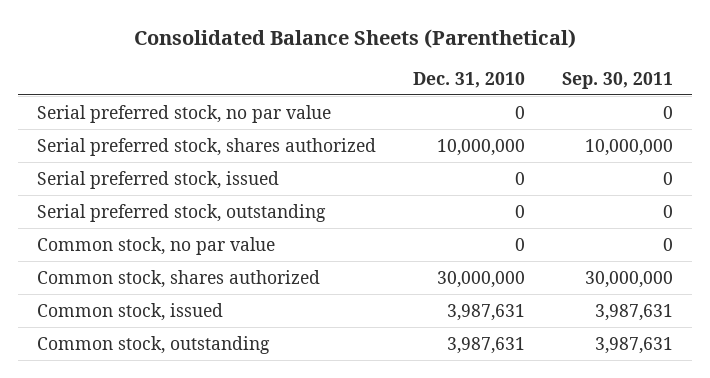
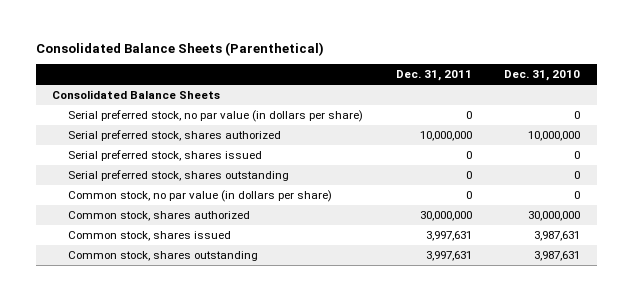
[561,71,673,89] Sep. 30, 2011 -> none
none -> [395,70,472,82] Dec. 31, 2011
none -> [51,89,220,99] Consolidated Balance Sheets
[36,104,331,123] Serial preferred stock, no par value -> [67,109,363,122] Serial preferred stock, no par value (in dollars per share)
[36,170,279,189] Serial preferred stock, issued -> [67,149,262,161] Serial preferred stock, shares issued
[36,203,326,222] Serial preferred stock, outstanding -> [67,169,289,181] Serial preferred stock, shares outstanding
[36,236,275,255] Common stock, no par value -> [67,189,332,202] Common stock, no par value (in dollars per share)
[36,302,223,321] Common stock, issued -> [67,230,231,241] Common stock, shares issued
[36,335,270,354] Common stock, outstanding -> [67,250,258,261] Common stock, shares outstanding

